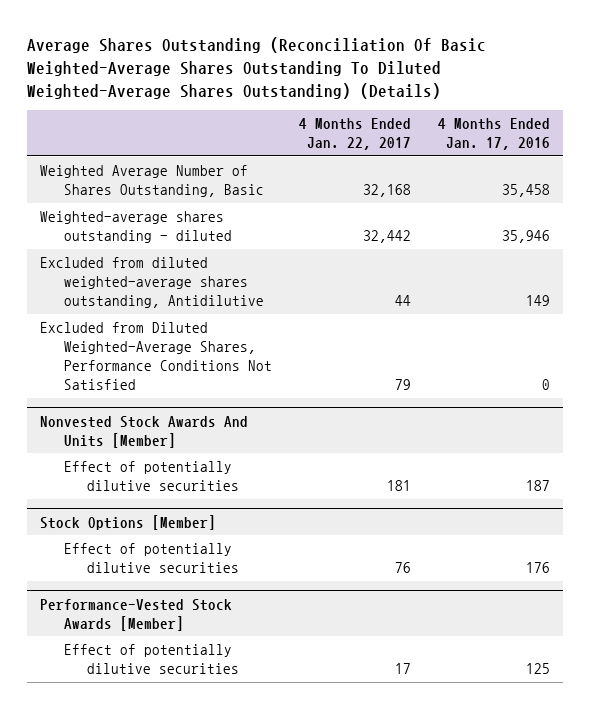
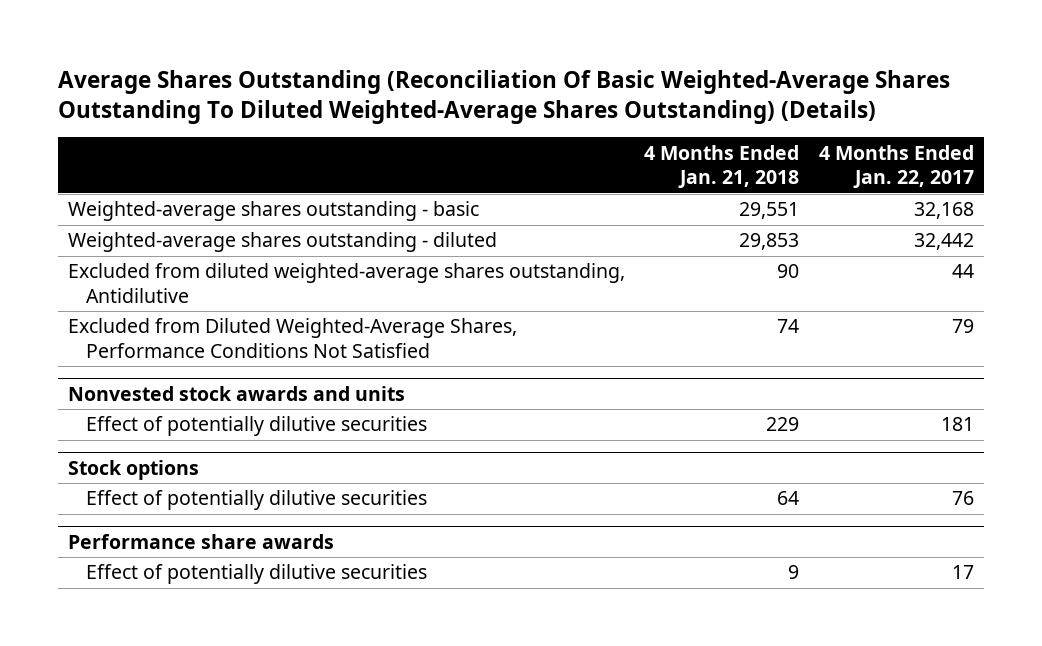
[437,118,550,151] 4 Months Ended Jan. 17, 2016 -> none
none -> [644,144,800,189] 4 Months Ended Jan. 21, 2018
[40,164,264,198] Weighted Average Number of Shares Outstanding, Basic -> [67,201,479,222] Weighted-average shares outstanding - basic
[40,415,249,448] Nonvested Stock Awards And Units [Member] -> [67,385,405,401] Nonvested stock awards and units
[40,514,217,530] Stock Options [Member] -> [67,459,199,480] Stock options
[40,598,233,631] Performance-Vested Stock Awards [Member] -> [67,533,334,549] Performance share awards

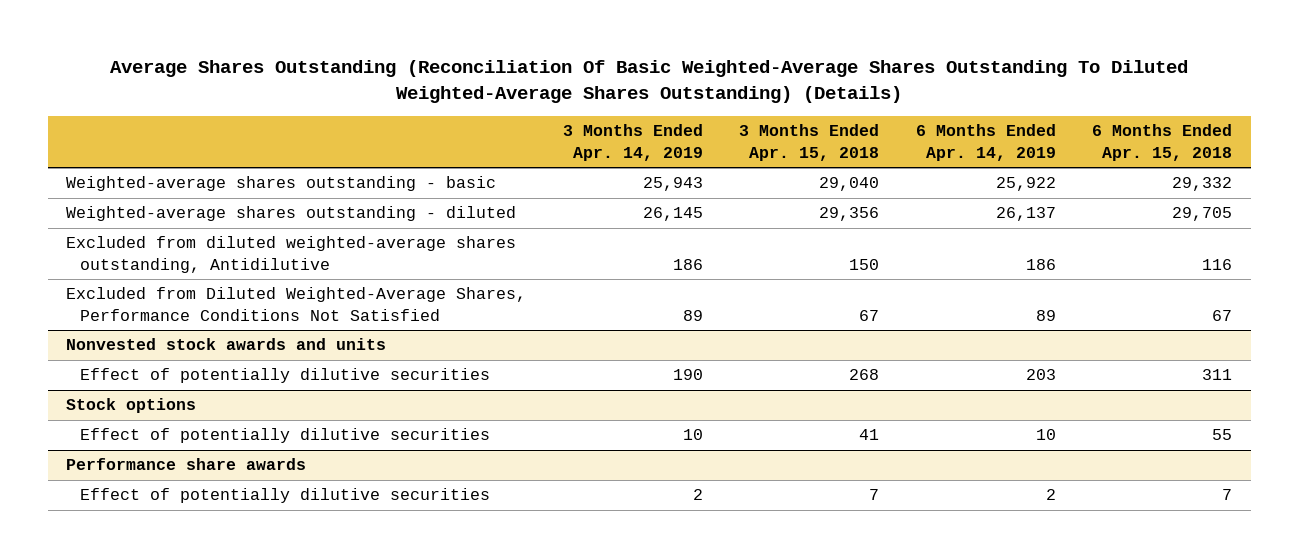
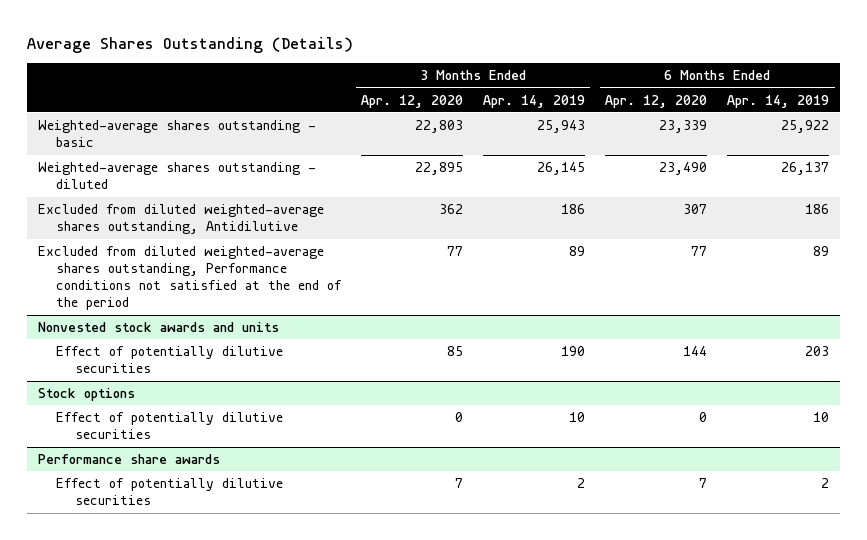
[110,60,1189,104] Average Shares Outstanding (Reconciliation Of Basic Weighted-Average Shares Outstanding To Diluted Weighted-Average Shares Outstanding) (Details) -> [27,37,354,54] Average Shares Outstanding (Details)
[739,124,880,161] 3 Months Ended Apr. 15, 2018 -> none
[1092,124,1233,161] 6 Months Ended Apr. 15, 2018 -> none
none -> [361,94,464,108] Apr. 12, 2020
none -> [605,94,708,108] Apr. 12, 2020
[65,287,526,321] Excluded from Diluted Weighted-Average Shares, Performance Conditions Not Satisfied -> [37,246,343,311] Excluded from diluted weighted-average shares outstanding, Performance conditions not satisfied at the end of the period

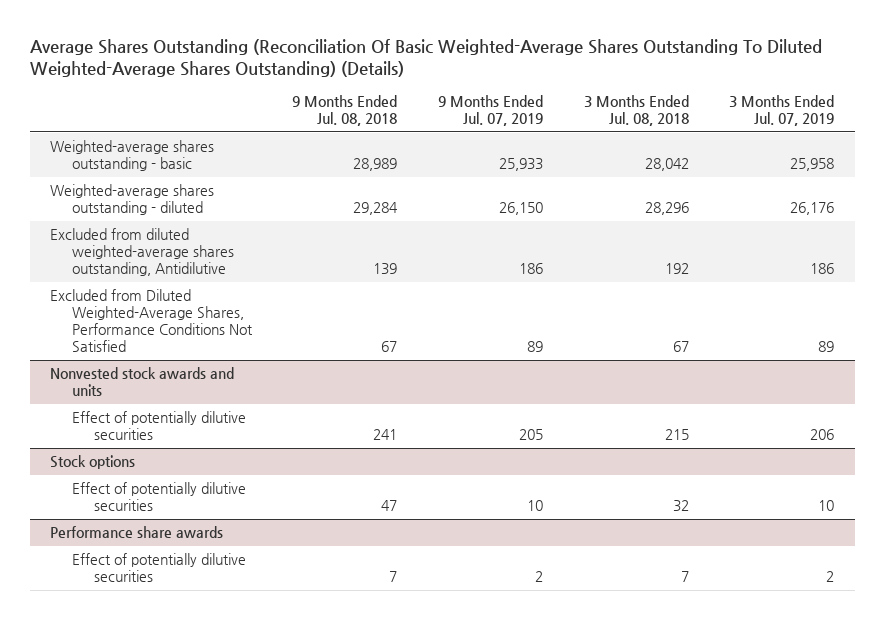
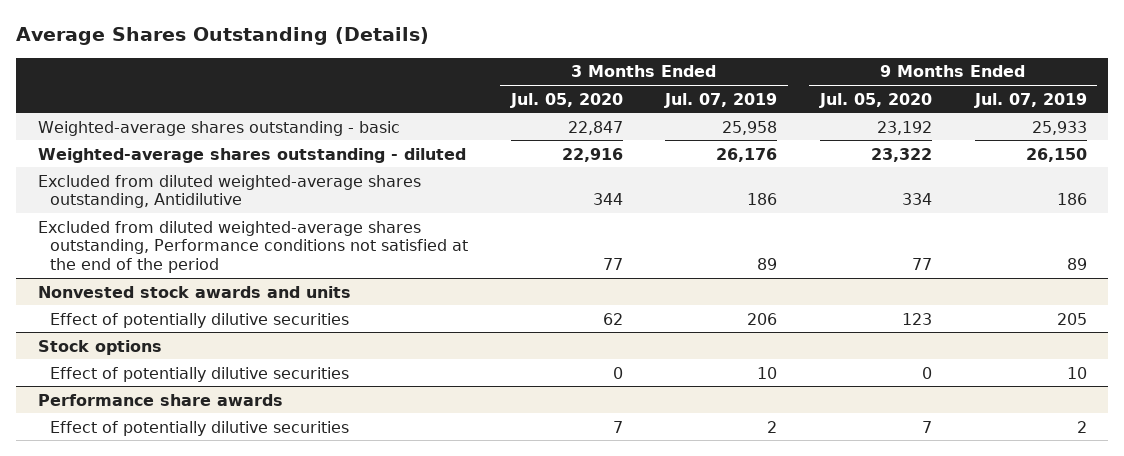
[29,38,822,77] Average Shares Outstanding (Reconciliation Of Basic Weighted-Average Shares Outstanding To Diluted Weighted-Average Shares Outstanding) (Details) -> [16,27,430,46] Average Shares Outstanding (Details)
[292,95,398,127] 9 Months Ended Jul. 08, 2018 -> none
[583,95,689,127] 3 Months Ended Jul. 08, 2018 -> none
none -> [509,92,623,108] Jul. 05, 2020
none -> [818,92,932,108] Jul. 05, 2020
[49,289,253,353] Excluded from Diluted Weighted-Average Shares, Performance Conditions Not Satisfied -> [37,220,468,274] Excluded from diluted weighted-average shares outstanding, Performance conditions not satisfied at the end of the period

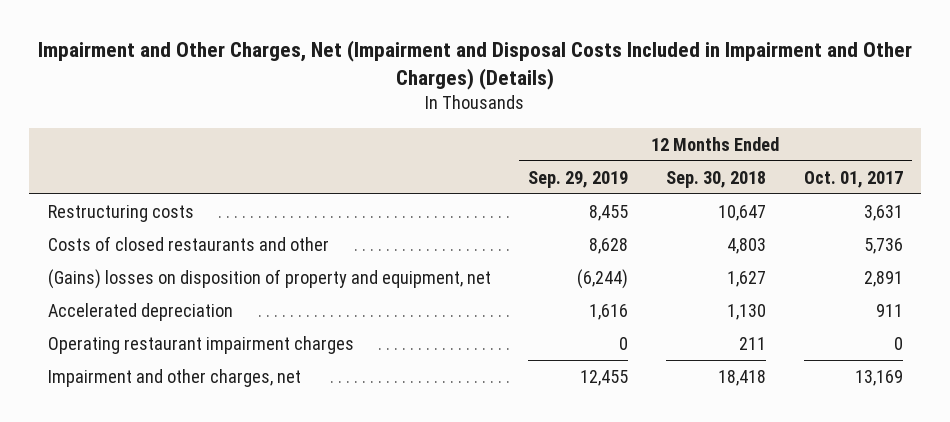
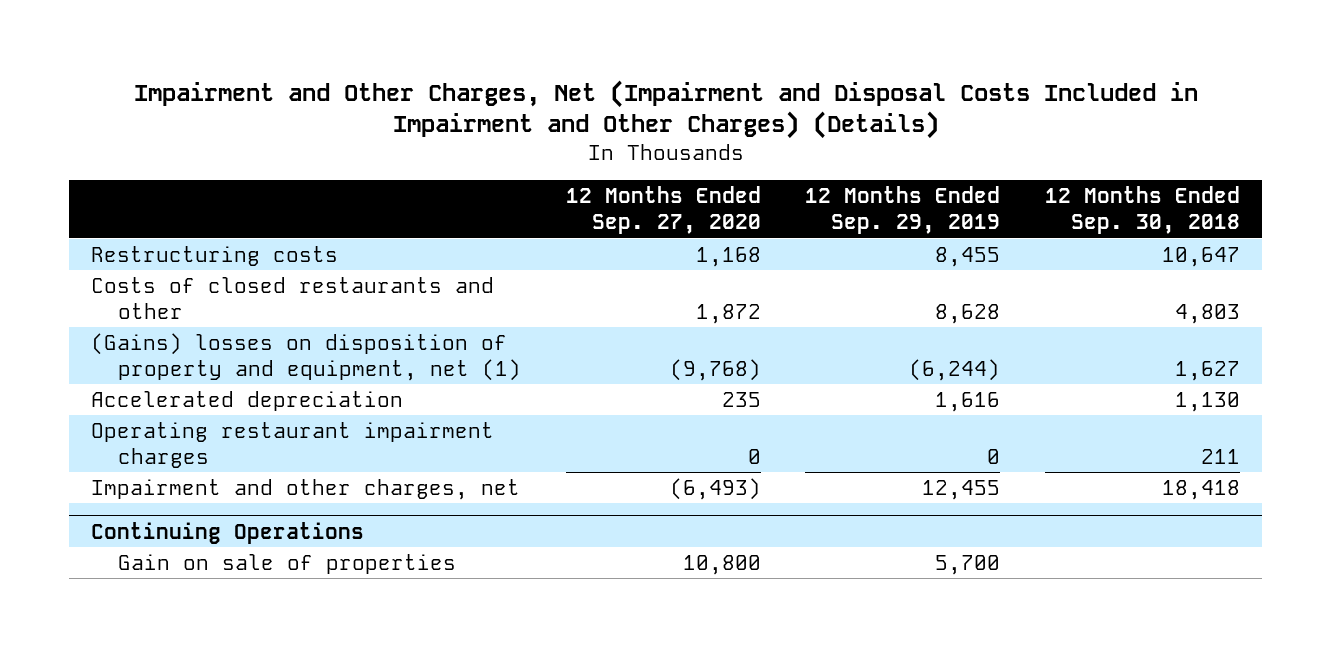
[803,170,903,188] Oct. 01, 2017 -> none
none -> [565,186,761,235] 12 Months Ended Sep. 27, 2020
[47,268,491,289] (Gains) losses on disposition of property and equipment, net -> [91,332,522,381] (Gains) losses on disposition of property and equipment, net (1)
none -> [91,521,365,544] Continuing Operations
none -> [118,553,457,574] Gain on sale of properties

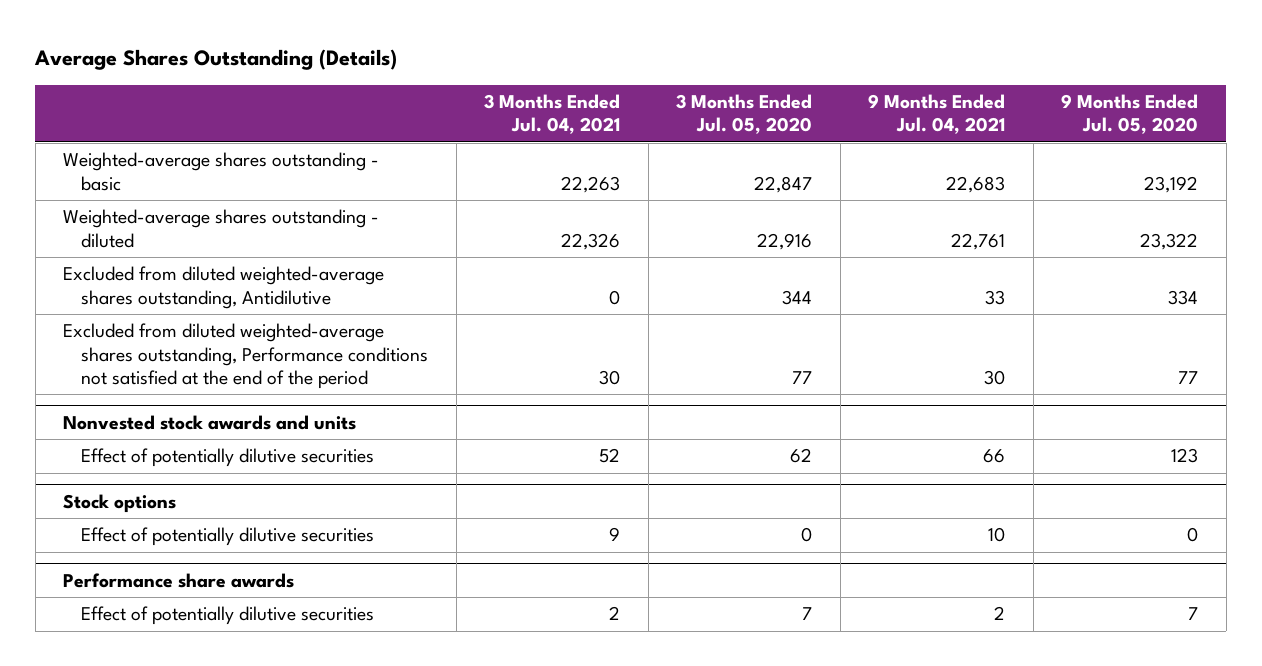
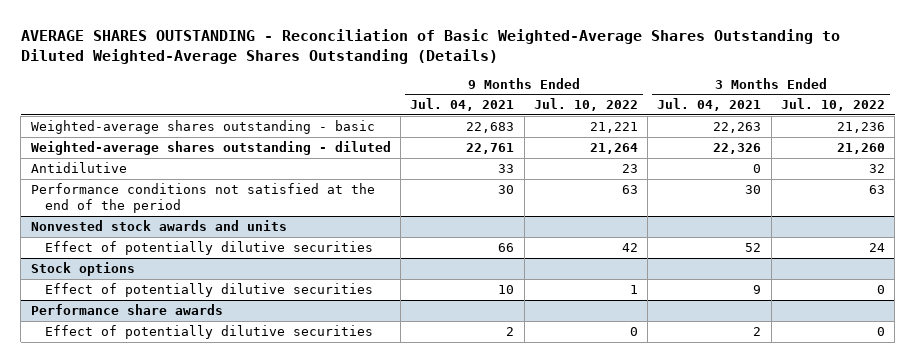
[34,49,398,71] Average Shares Outstanding (Details) -> [20,28,840,64] AVERAGE SHARES OUTSTANDING - Reconciliation of Basic Weighted-Average Shares Outstanding to Diluted Weighted-Average Shares Outstanding (Details)
[676,93,813,135] 3 Months Ended Jul. 05, 2020 -> none
[1061,93,1199,135] 9 Months Ended Jul. 05, 2020 -> none
none -> [533,98,638,112] Jul. 10, 2022
none -> [780,98,885,112] Jul. 10, 2022
[63,266,385,309] Excluded from diluted weighted-average shares outstanding, Antidilutive -> [30,161,127,173] Antidilutive
[63,323,429,389] Excluded from diluted weighted-average shares outstanding, Performance conditions not satisfied at the end of the period -> [30,182,375,214] Performance conditions not satisfied at the end of the period

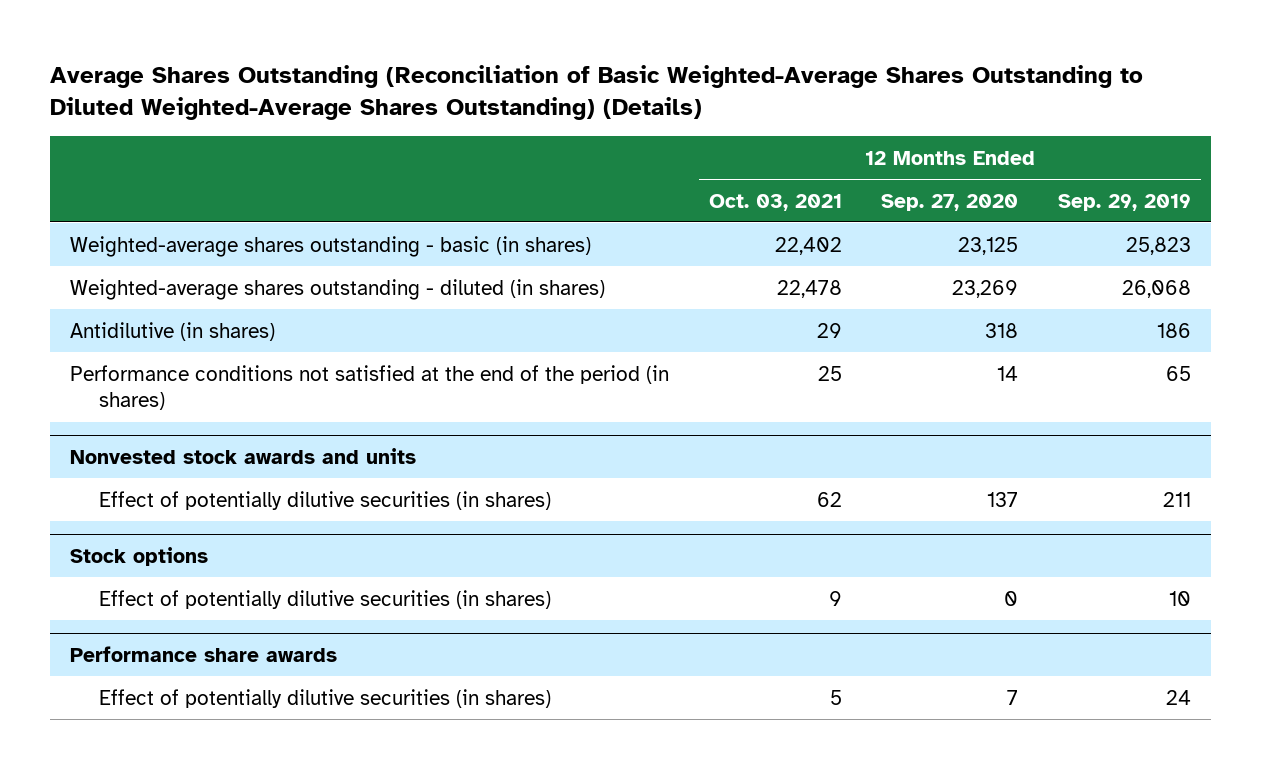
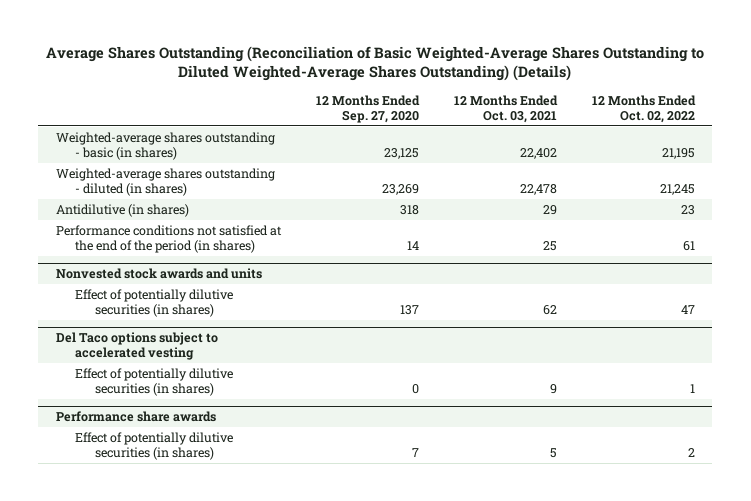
[1057,193,1191,211] Sep. 29, 2019 -> none
none -> [591,94,696,123] 12 Months Ended Oct. 02, 2022
[69,546,208,566] Stock options -> [55,332,218,361] Del Taco options subject to accelerated vesting

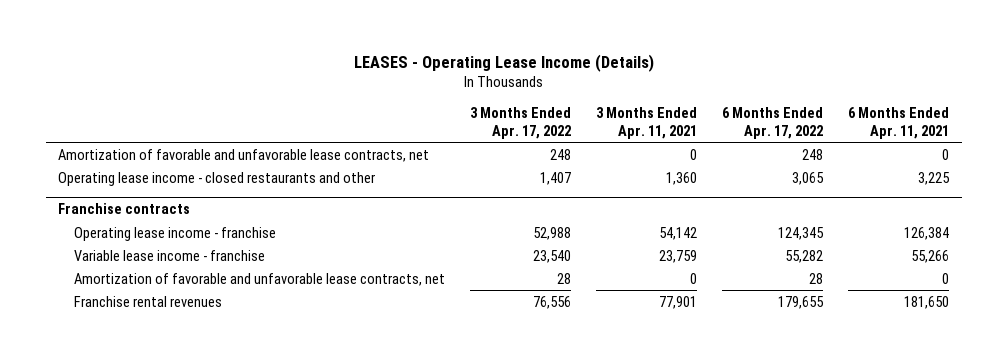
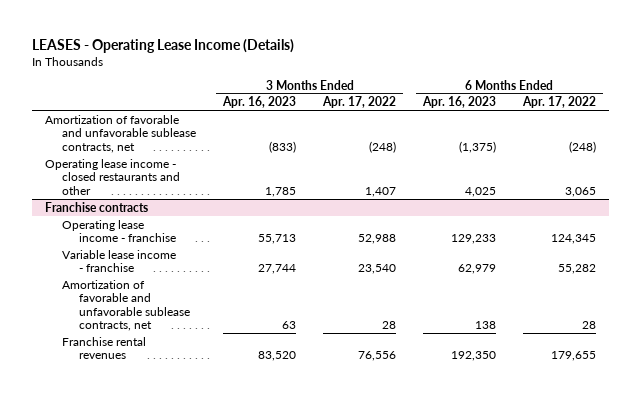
[596,107,698,139] 3 Months Ended Apr. 11, 2021 -> none
[848,107,950,139] 6 Months Ended Apr. 11, 2021 -> none
none -> [222,96,297,109] Apr. 16, 2023
none -> [421,96,496,109] Apr. 16, 2023
[58,148,430,162] Amortization of favorable and unfavorable lease contracts, net -> [45,114,197,153] Amortization of favorable and unfavorable sublease contracts, net
[550,148,572,160] 248 -> [369,140,397,153] (248)
[802,148,824,160] 248 -> [568,140,596,153] (248)
[73,272,445,286] Amortization of favorable and unfavorable lease contracts, net -> [62,279,191,332] Amortization of favorable and unfavorable sublease contracts, net

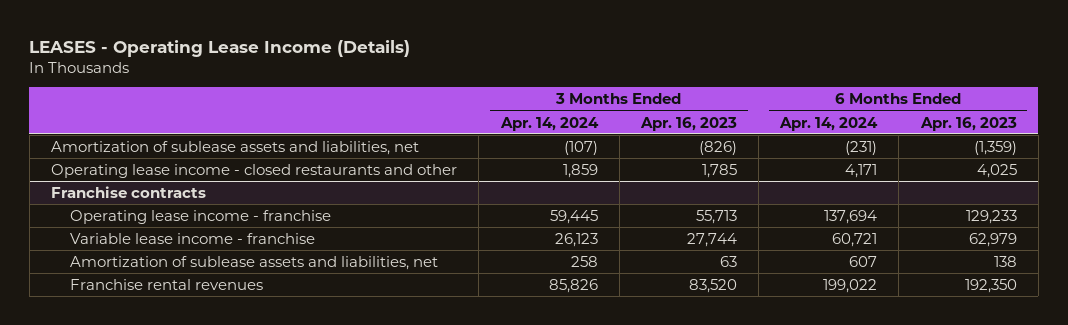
[322,96,397,109] Apr. 17, 2022 -> none
[521,96,596,109] Apr. 17, 2022 -> none
none -> [499,116,599,131] Apr. 14, 2024
none -> [779,116,879,131] Apr. 14, 2024
[45,114,197,153] Amortization of favorable and unfavorable sublease contracts, net -> [51,140,420,155] Amortization of sublease assets and liabilities, net
[269,140,297,153] (833) -> [698,140,737,155] (826)
[458,140,496,153] (1,375) -> [973,140,1017,155] (1,359)
[62,279,191,332] Amortization of favorable and unfavorable sublease contracts, net -> [70,255,439,270] Amortization of sublease assets and liabilities, net

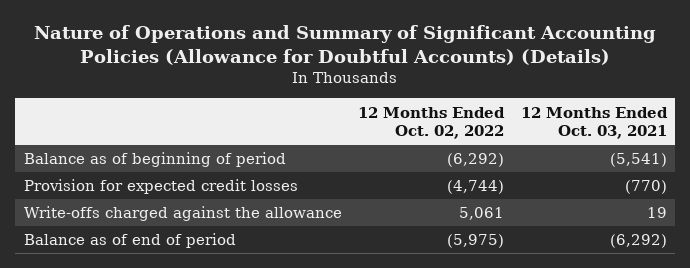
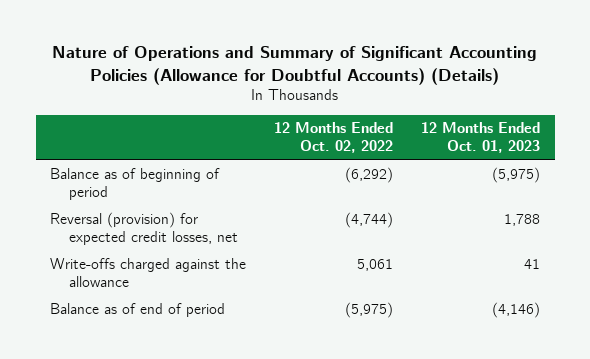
[520,106,668,139] 12 Months Ended Oct. 03, 2021 -> none
none -> [421,122,541,154] 12 Months Ended Oct. 01, 2023
[23,179,298,195] Provision for expected credit losses -> [49,212,238,246] Reversal (provision) for expected credit losses, net

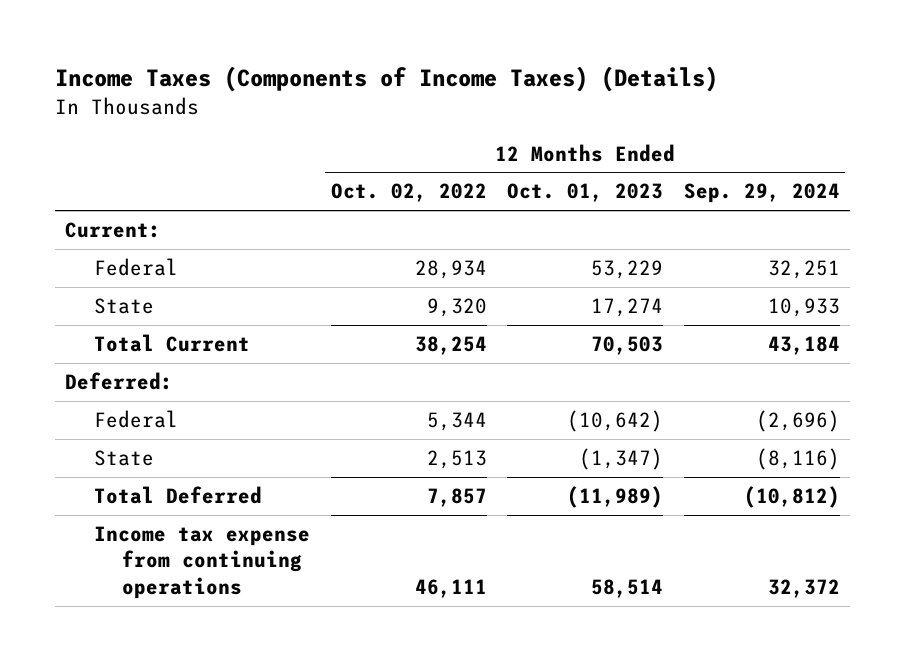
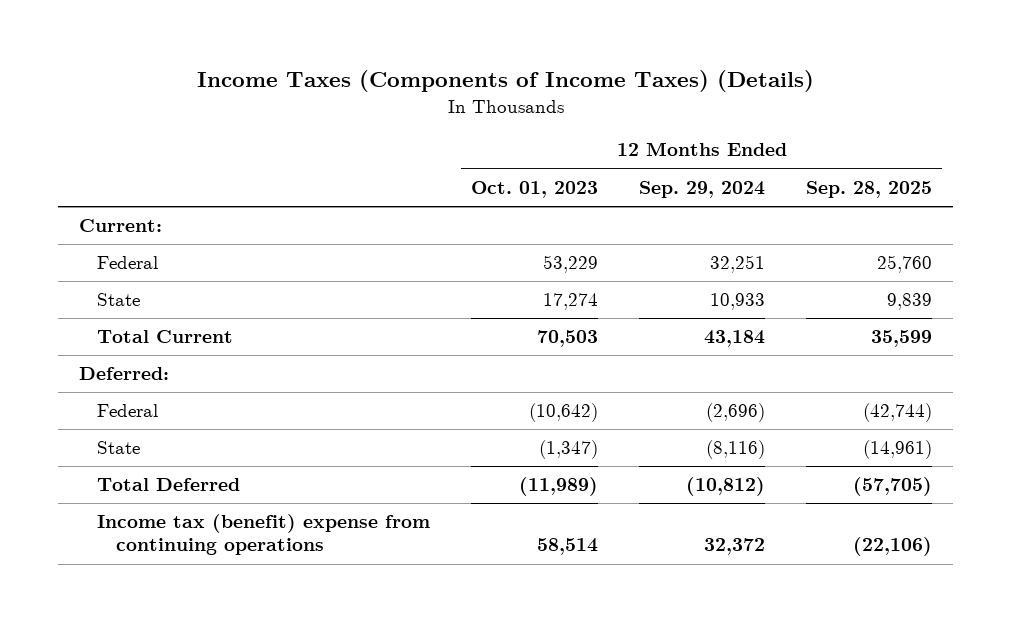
[330,183,487,203] Oct. 02, 2022 -> none
none -> [806,180,933,198] Sep. 28, 2025
[93,526,310,599] Income tax expense from continuing operations -> [97,514,431,556] Income tax (benefit) expense from continuing operations

